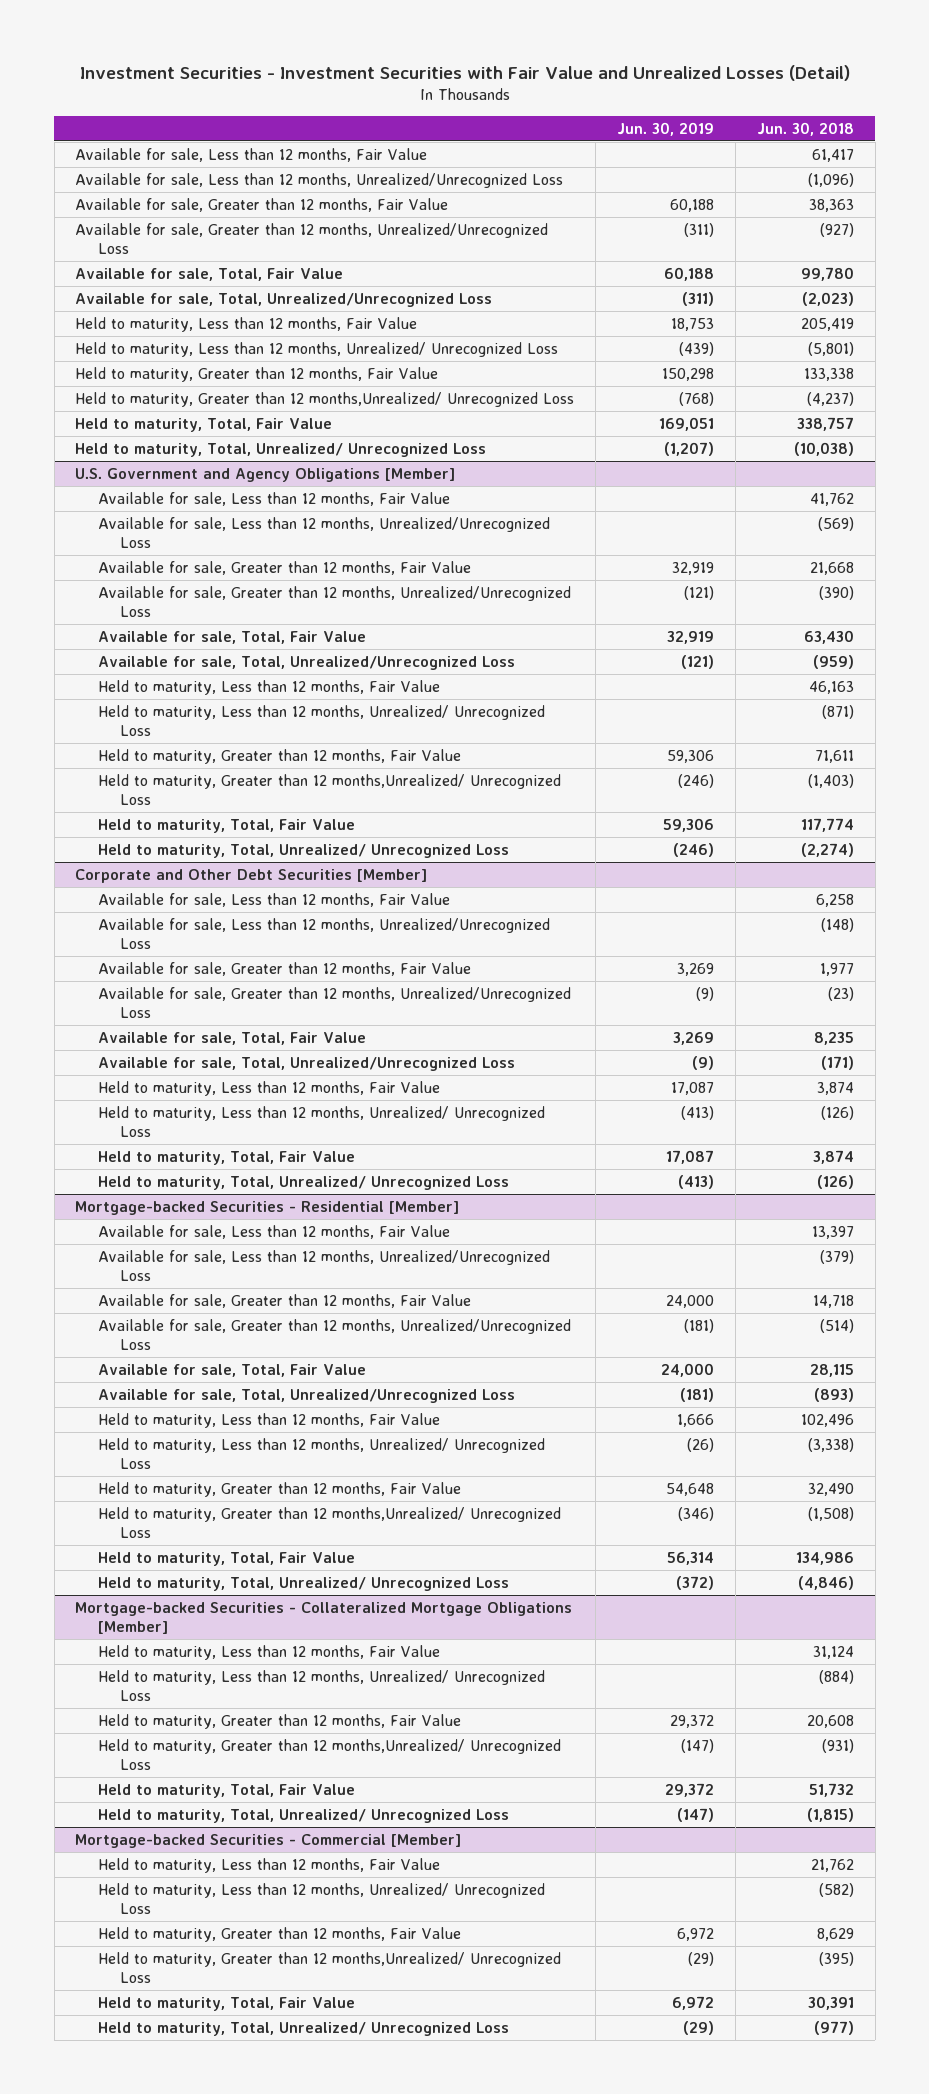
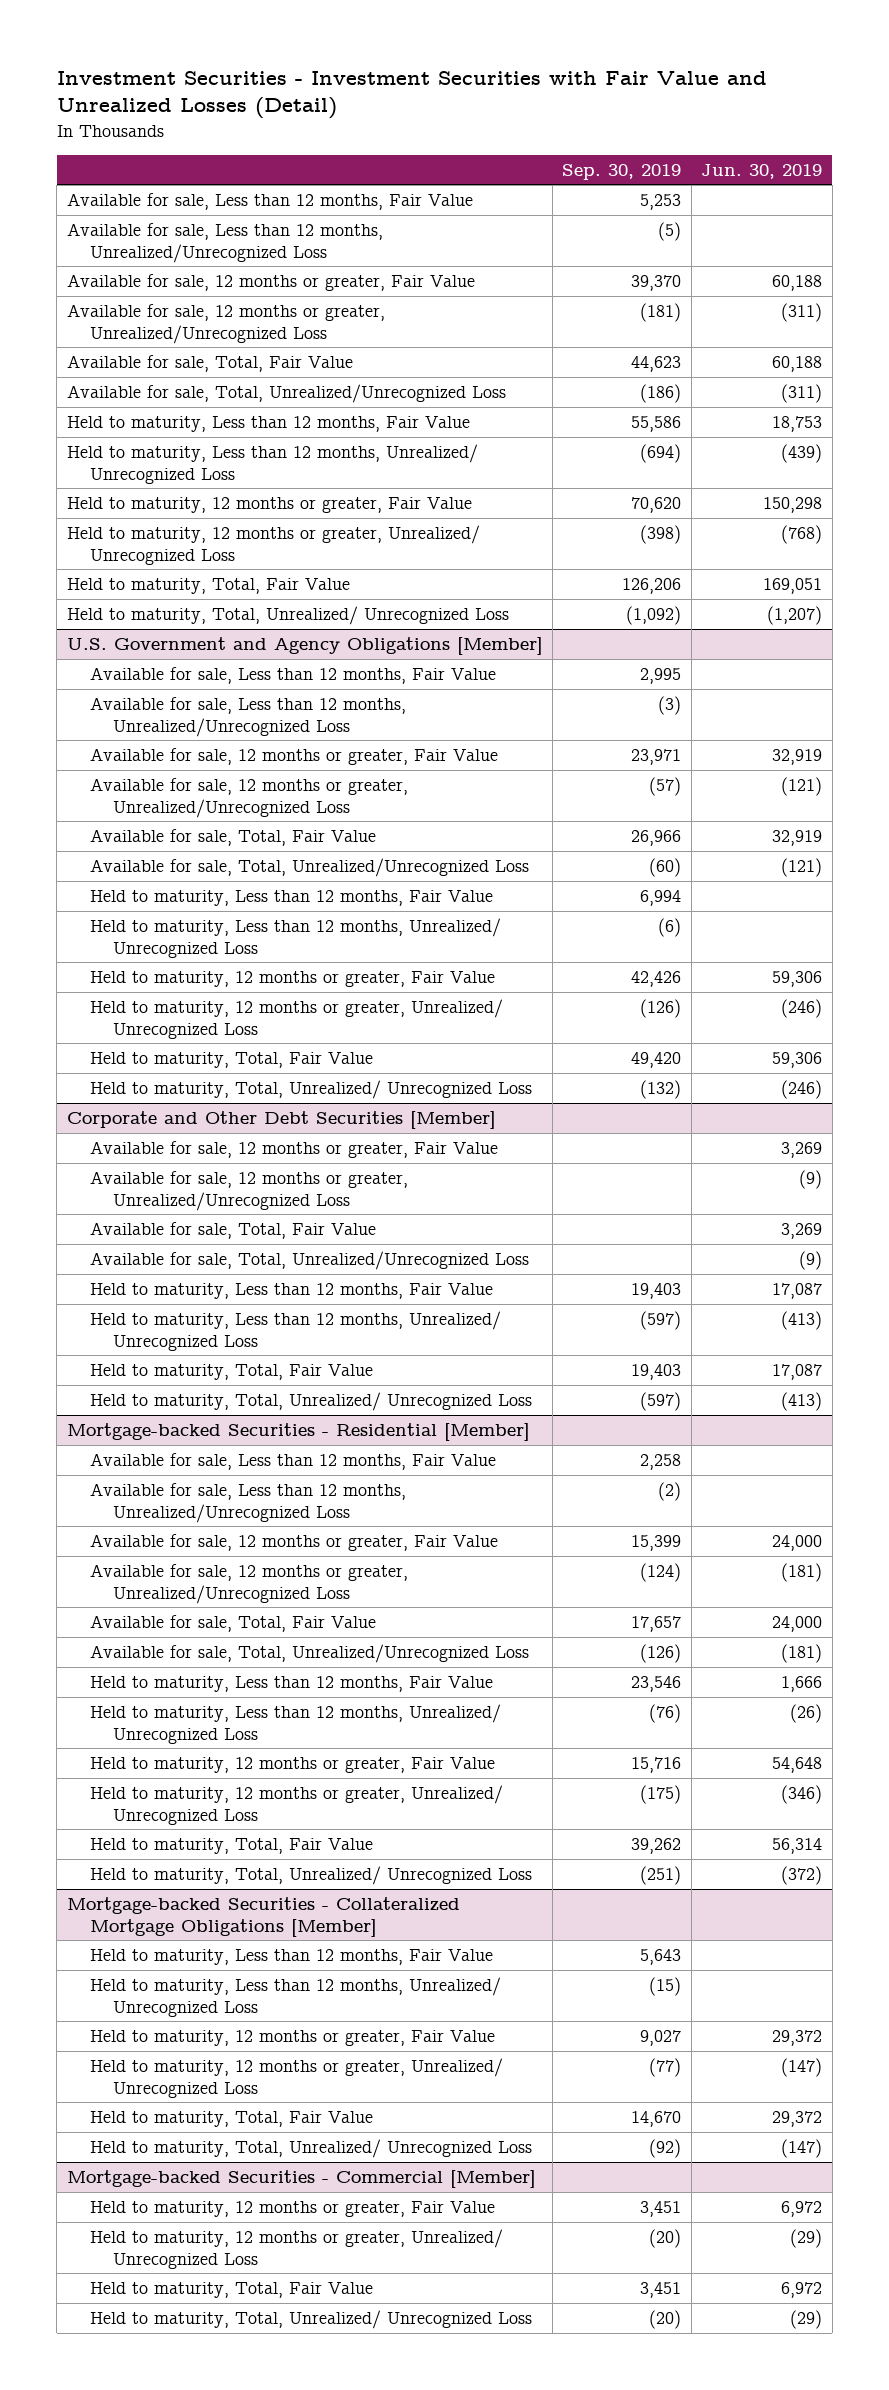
[756,121,854,136] Jun. 30, 2018 -> none
none -> [562,163,682,180] Sep. 30, 2019
[75,197,449,212] Available for sale, Greater than 12 months, Fair Value -> [66,274,475,292] Available for sale, 12 months or greater, Fair Value
[75,222,549,255] Available for sale, Greater than 12 months, Unrealized/Unrecognized Loss -> [66,304,385,344] Available for sale, 12 months or greater, Unrealized/Unrecognized Loss
[75,366,439,382] Held to maturity, Greater than 12 months, Fair Value -> [66,497,472,514] Held to maturity, 12 months or greater, Fair Value
[75,391,575,407] Held to maturity, Greater than 12 months,Unrealized/ Unrecognized Loss -> [66,525,480,565] Held to maturity, 12 months or greater, Unrealized/ Unrecognized Loss
[97,560,471,575] Available for sale, Greater than 12 months, Fair Value -> [89,748,498,766] Available for sale, 12 months or greater, Fair Value
[97,585,571,618] Available for sale, Greater than 12 months, Unrealized/Unrecognized Loss -> [89,778,408,818] Available for sale, 12 months or greater, Unrealized/Unrecognized Loss
[97,748,461,764] Held to maturity, Greater than 12 months, Fair Value -> [89,971,495,988] Held to maturity, 12 months or greater, Fair Value
[97,773,561,806] Held to maturity, Greater than 12 months,Unrealized/ Unrecognized Loss -> [89,999,503,1039] Held to maturity, 12 months or greater, Unrealized/ Unrecognized Loss
[97,892,450,907] Available for sale, Less than 12 months, Fair Value -> none
[97,917,550,950] Available for sale, Less than 12 months, Unrealized/Unrecognized Loss -> none
[97,961,471,976] Available for sale, Greater than 12 months, Fair Value -> [89,1141,498,1159] Available for sale, 12 months or greater, Fair Value
[97,986,571,1019] Available for sale, Greater than 12 months, Unrealized/Unrecognized Loss -> [89,1171,408,1211] Available for sale, 12 months or greater, Unrealized/Unrecognized Loss
[97,1293,471,1308] Available for sale, Greater than 12 months, Fair Value -> [89,1534,498,1552] Available for sale, 12 months or greater, Fair Value
[97,1318,571,1351] Available for sale, Greater than 12 months, Unrealized/Unrecognized Loss -> [89,1564,408,1604] Available for sale, 12 months or greater, Unrealized/Unrecognized Loss
[97,1481,461,1497] Held to maturity, Greater than 12 months, Fair Value -> [89,1757,495,1774] Held to maturity, 12 months or greater, Fair Value
[97,1506,561,1539] Held to maturity, Greater than 12 months,Unrealized/ Unrecognized Loss -> [89,1785,503,1825] Held to maturity, 12 months or greater, Unrealized/ Unrecognized Loss
[97,1713,461,1729] Held to maturity, Greater than 12 months, Fair Value -> [89,2030,495,2047] Held to maturity, 12 months or greater, Fair Value
[97,1738,561,1771] Held to maturity, Greater than 12 months,Unrealized/ Unrecognized Loss -> [89,2058,503,2098] Held to maturity, 12 months or greater, Unrealized/ Unrecognized Loss
[97,1857,440,1873] Held to maturity, Less than 12 months, Fair Value -> none
[97,1882,545,1915] Held to maturity, Less than 12 months, Unrealized/ Unrecognized Loss -> none
[97,1926,461,1942] Held to maturity, Greater than 12 months, Fair Value -> [89,2201,495,2218] Held to maturity, 12 months or greater, Fair Value
[97,1951,561,1984] Held to maturity, Greater than 12 months,Unrealized/ Unrecognized Loss -> [89,2229,503,2269] Held to maturity, 12 months or greater, Unrealized/ Unrecognized Loss

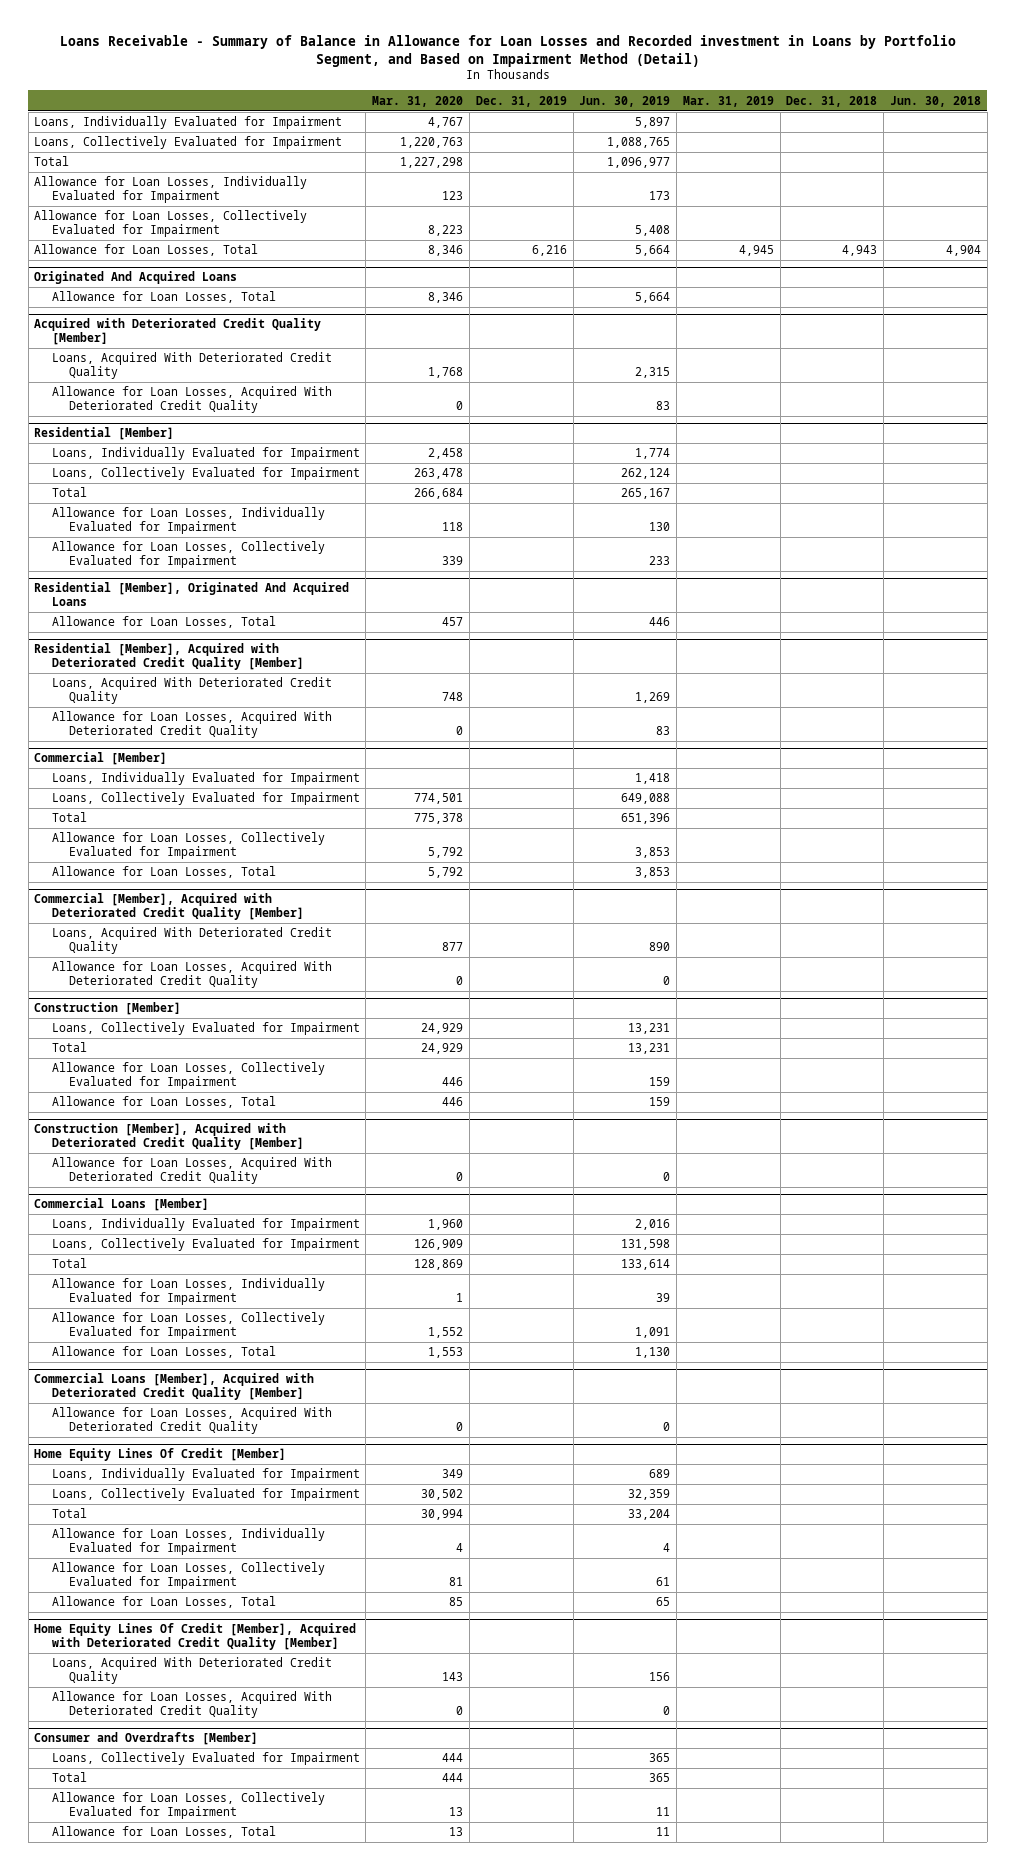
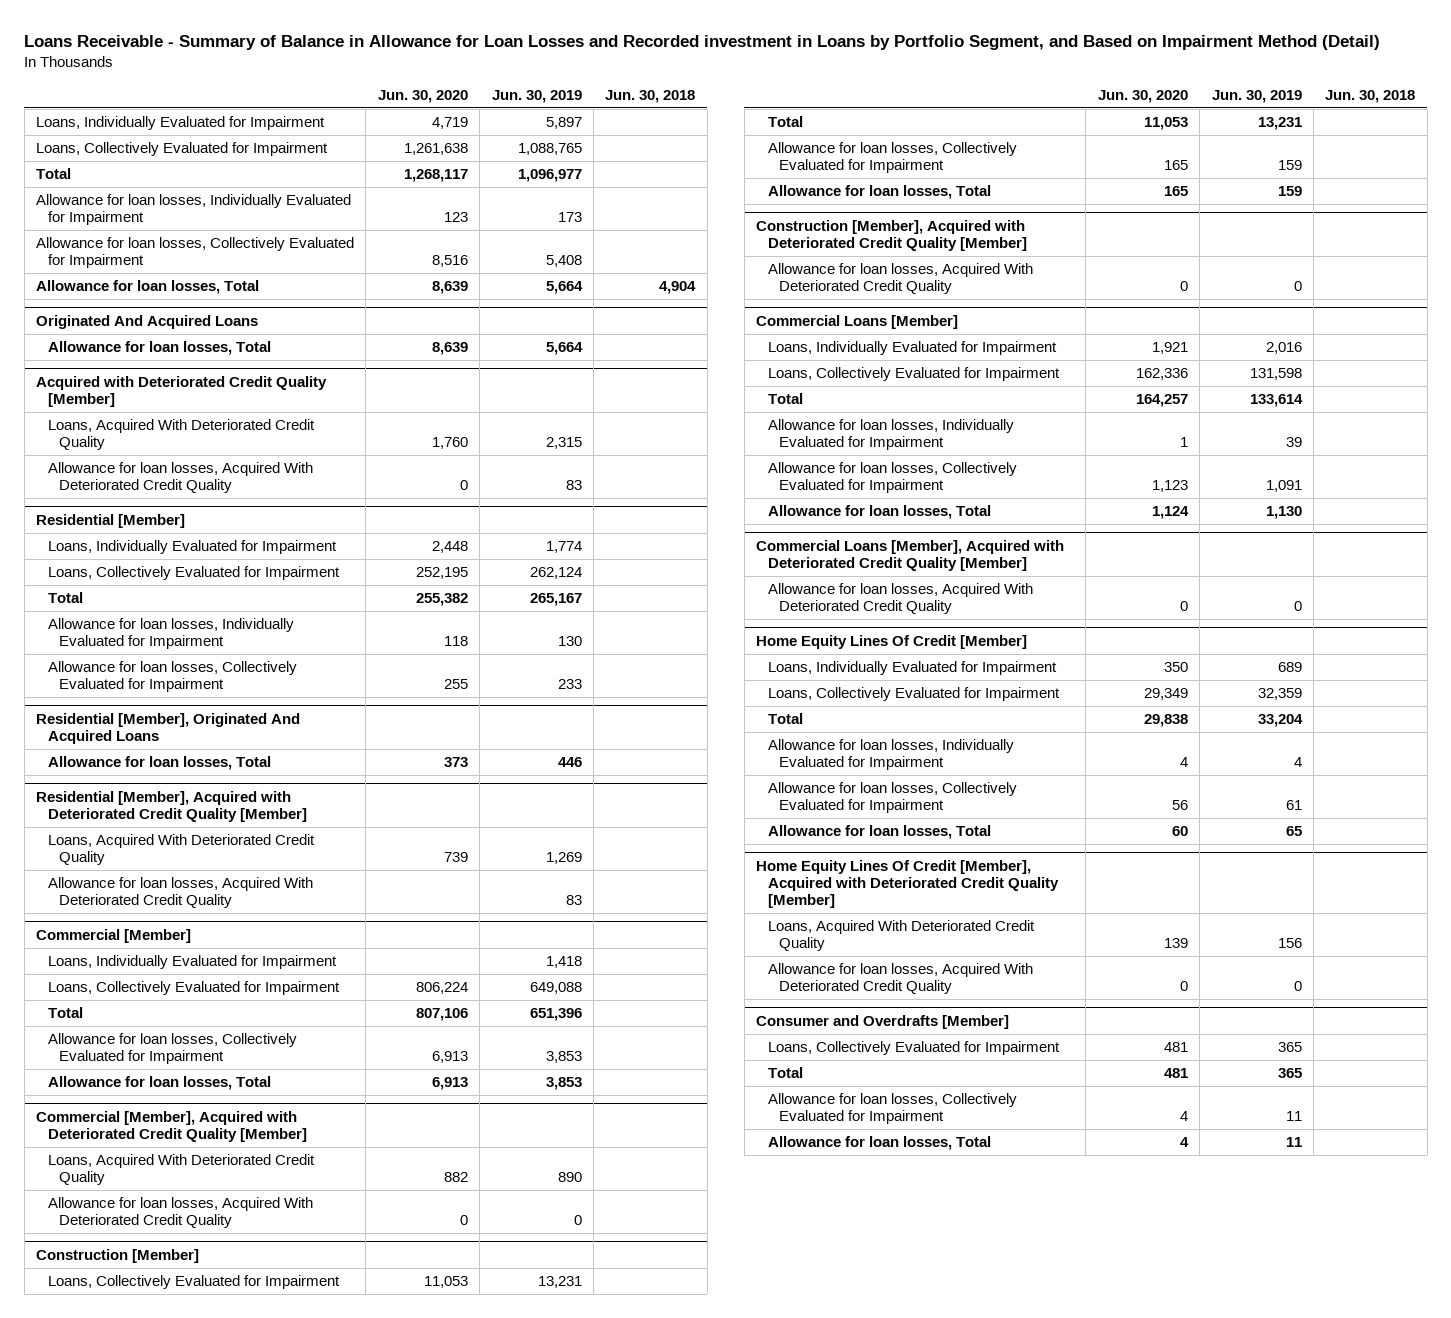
[372,95,464,107] Mar. 31, 2020 -> none
[475,95,567,107] Dec. 31, 2019 -> none
[682,95,774,107] Mar. 31, 2019 -> none
[786,95,878,107] Dec. 31, 2018 -> none
none -> [377,90,468,104] Jun. 30, 2020
[34,176,308,204] Allowance for Loan Losses, Individually Evaluated for Impairment -> [36,194,352,226] Allowance for loan losses, Individually Evaluated for Impairment
[34,210,308,238] Allowance for Loan Losses, Collectively Evaluated for Impairment -> [36,237,355,269] Allowance for loan losses, Collectively Evaluated for Impairment
[34,244,259,257] Allowance for Loan Losses, Total -> [36,280,260,295] Allowance for loan losses, Total
[51,291,276,304] Allowance for Loan Losses, Total -> [47,341,271,356] Allowance for loan losses, Total
[51,386,332,414] Allowance for Loan Losses, Acquired With Deteriorated Credit Quality -> [47,462,313,494] Allowance for loan losses, Acquired With Deteriorated Credit Quality
[51,507,325,535] Allowance for Loan Losses, Individually Evaluated for Impairment -> [47,618,294,650] Allowance for loan losses, Individually Evaluated for Impairment
[51,541,325,569] Allowance for Loan Losses, Collectively Evaluated for Impairment -> [47,661,297,693] Allowance for loan losses, Collectively Evaluated for Impairment
[51,616,276,629] Allowance for Loan Losses, Total -> [47,756,271,771] Allowance for loan losses, Total
[51,711,332,739] Allowance for Loan Losses, Acquired With Deteriorated Credit Quality -> [47,877,313,909] Allowance for loan losses, Acquired With Deteriorated Credit Quality
[51,832,325,860] Allowance for Loan Losses, Collectively Evaluated for Impairment -> [47,1033,297,1065] Allowance for loan losses, Collectively Evaluated for Impairment
[51,866,276,879] Allowance for Loan Losses, Total -> [47,1076,271,1091] Allowance for loan losses, Total
[51,961,332,989] Allowance for Loan Losses, Acquired With Deteriorated Credit Quality -> [47,1197,313,1229] Allowance for loan losses, Acquired With Deteriorated Credit Quality
[51,1062,325,1090] Allowance for Loan Losses, Collectively Evaluated for Impairment -> [767,142,1017,174] Allowance for loan losses, Collectively Evaluated for Impairment
[51,1096,276,1109] Allowance for Loan Losses, Total -> [767,185,991,200] Allowance for loan losses, Total
[51,1157,332,1185] Allowance for Loan Losses, Acquired With Deteriorated Credit Quality -> [767,263,1033,295] Allowance for loan losses, Acquired With Deteriorated Credit Quality
[51,1278,325,1306] Allowance for Loan Losses, Individually Evaluated for Impairment -> [767,419,1014,451] Allowance for loan losses, Individually Evaluated for Impairment
[51,1312,325,1340] Allowance for Loan Losses, Collectively Evaluated for Impairment -> [767,462,1017,494] Allowance for loan losses, Collectively Evaluated for Impairment
[51,1346,276,1359] Allowance for Loan Losses, Total -> [767,505,991,520] Allowance for loan losses, Total
[51,1407,332,1435] Allowance for Loan Losses, Acquired With Deteriorated Credit Quality -> [767,583,1033,615] Allowance for loan losses, Acquired With Deteriorated Credit Quality
[51,1528,325,1556] Allowance for Loan Losses, Individually Evaluated for Impairment -> [767,739,1014,771] Allowance for loan losses, Individually Evaluated for Impairment
[51,1562,325,1590] Allowance for Loan Losses, Collectively Evaluated for Impairment -> [767,782,1017,814] Allowance for loan losses, Collectively Evaluated for Impairment
[51,1596,276,1609] Allowance for Loan Losses, Total -> [767,825,991,840] Allowance for loan losses, Total
[51,1691,332,1719] Allowance for Loan Losses, Acquired With Deteriorated Credit Quality -> [767,963,1033,995] Allowance for loan losses, Acquired With Deteriorated Credit Quality
[51,1792,325,1820] Allowance for Loan Losses, Collectively Evaluated for Impairment -> [767,1093,1017,1125] Allowance for loan losses, Collectively Evaluated for Impairment
[51,1826,276,1839] Allowance for Loan Losses, Total -> [767,1136,991,1151] Allowance for loan losses, Total

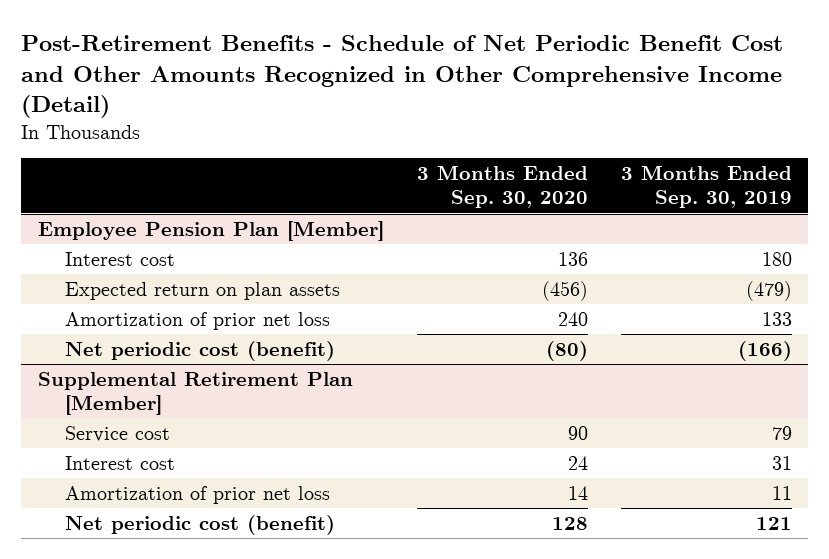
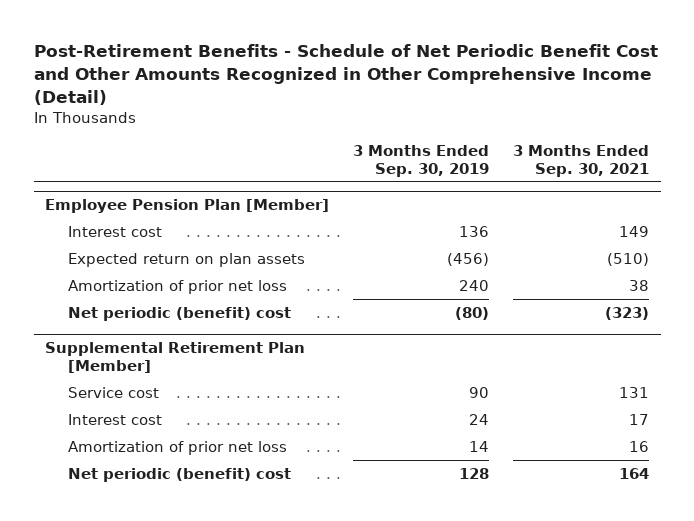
[416,165,588,209] 3 Months Ended Sep. 30, 2020 -> none
none -> [512,145,649,177] 3 Months Ended Sep. 30, 2021
[761,251,792,266] 180 -> [459,225,490,237] 136
[745,280,792,301] (479) -> [447,252,490,266] (456)
[761,311,792,326] 133 -> [459,279,490,291] 240
[64,340,335,361] Net periodic cost (benefit) -> [67,306,291,321] Net periodic (benefit) cost
[737,340,792,361] (166) -> [455,306,490,320] (80)
[771,425,792,440] 79 -> [469,386,490,398] 90
[771,455,792,470] 31 -> [469,413,490,425] 24
[771,485,792,500] 11 -> [469,440,490,452] 14
[64,514,335,535] Net periodic cost (benefit) -> [67,467,291,482] Net periodic (benefit) cost
[755,516,792,530] 121 -> [459,467,490,479] 128

